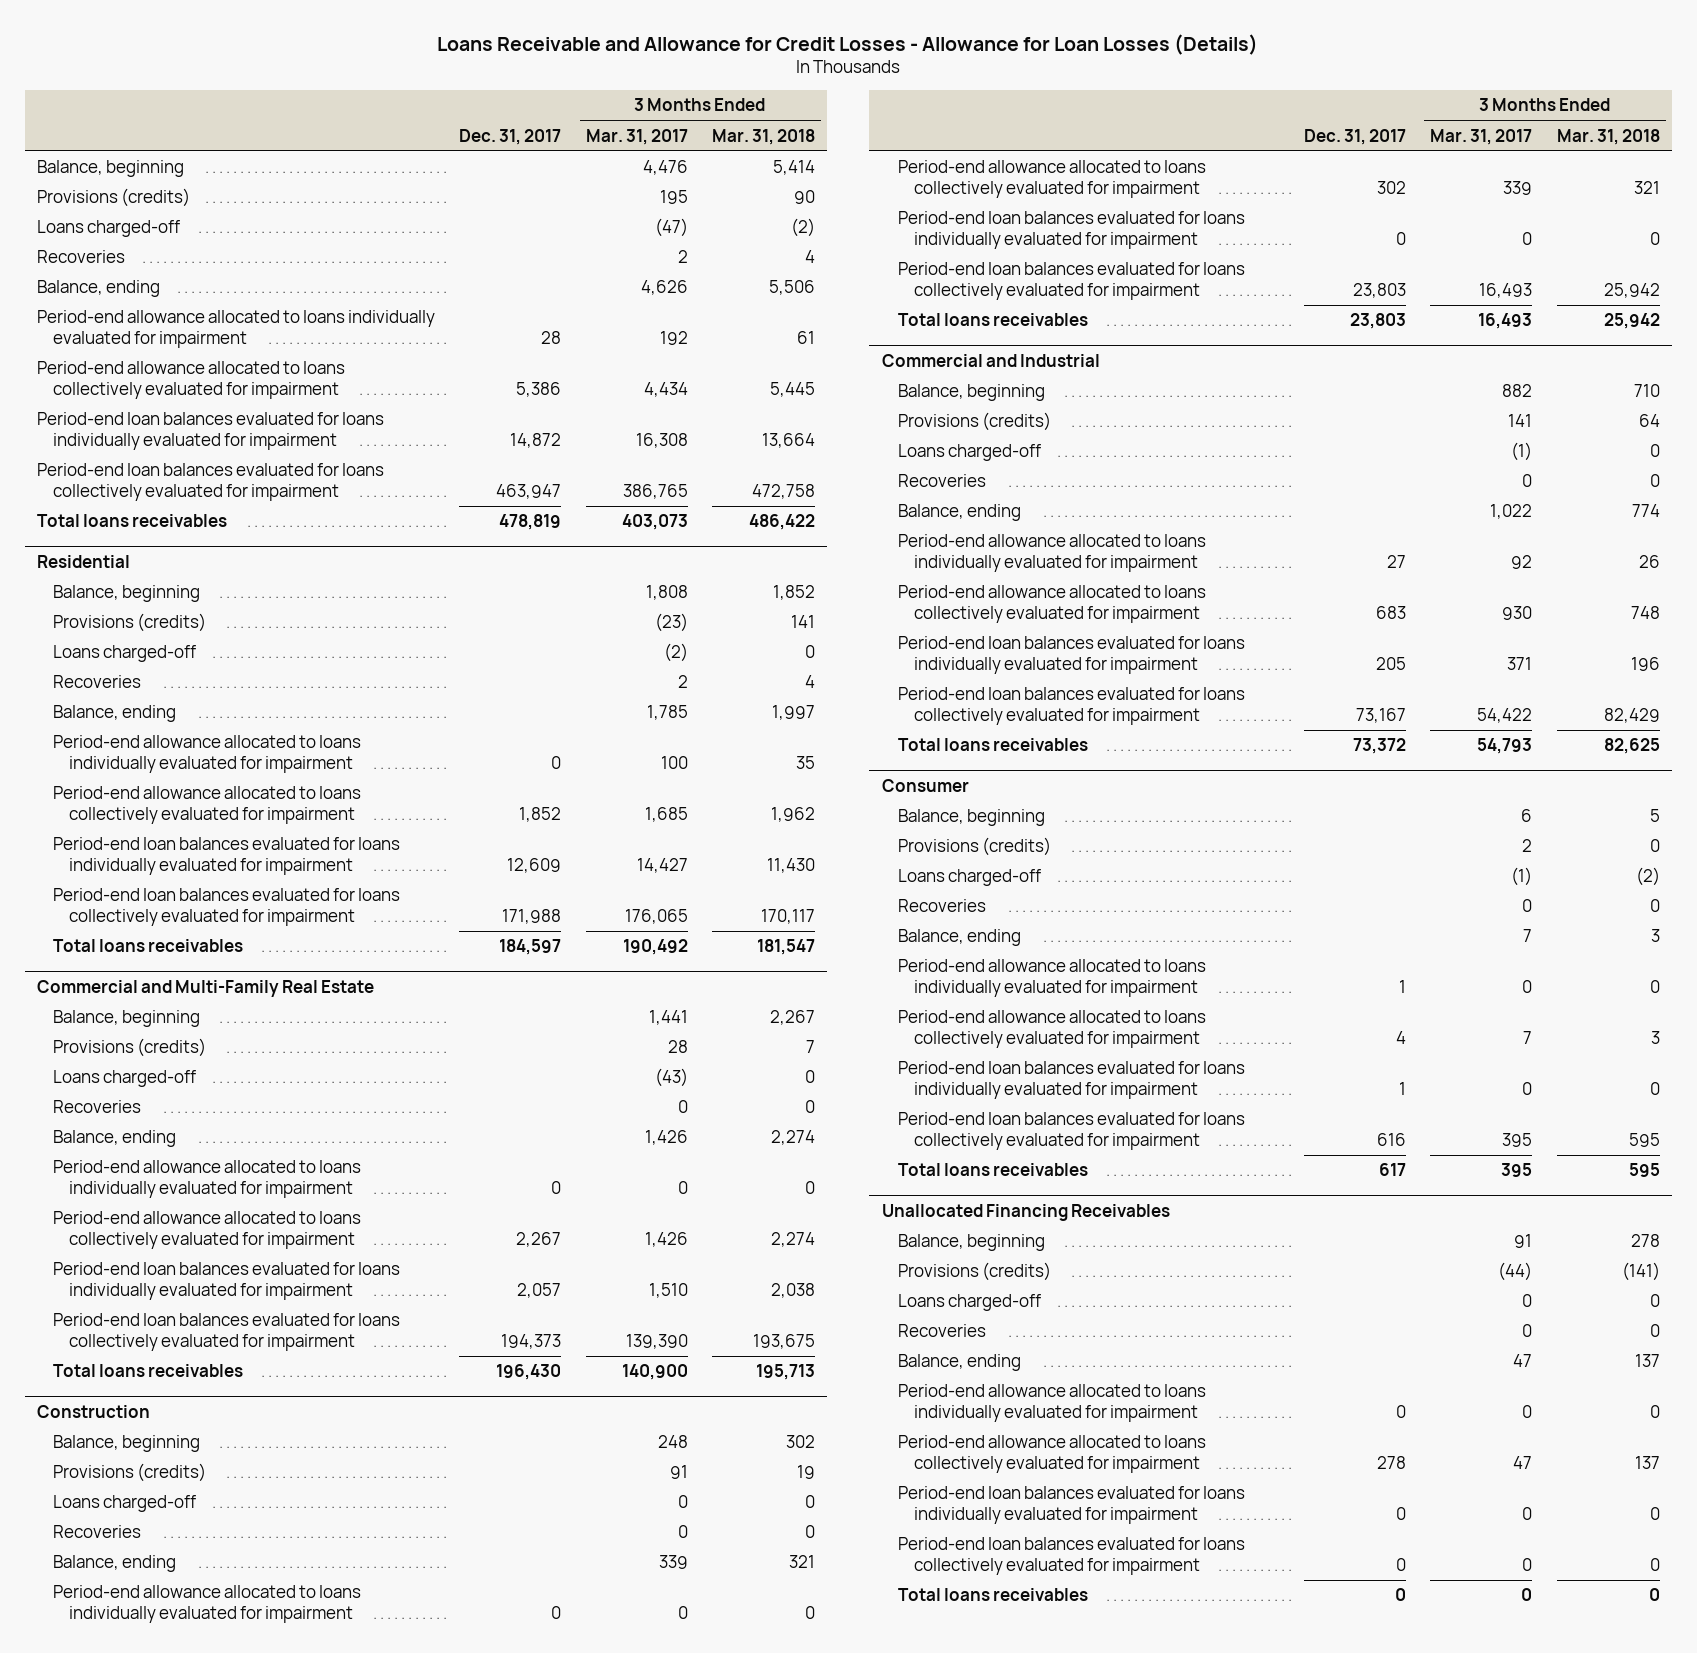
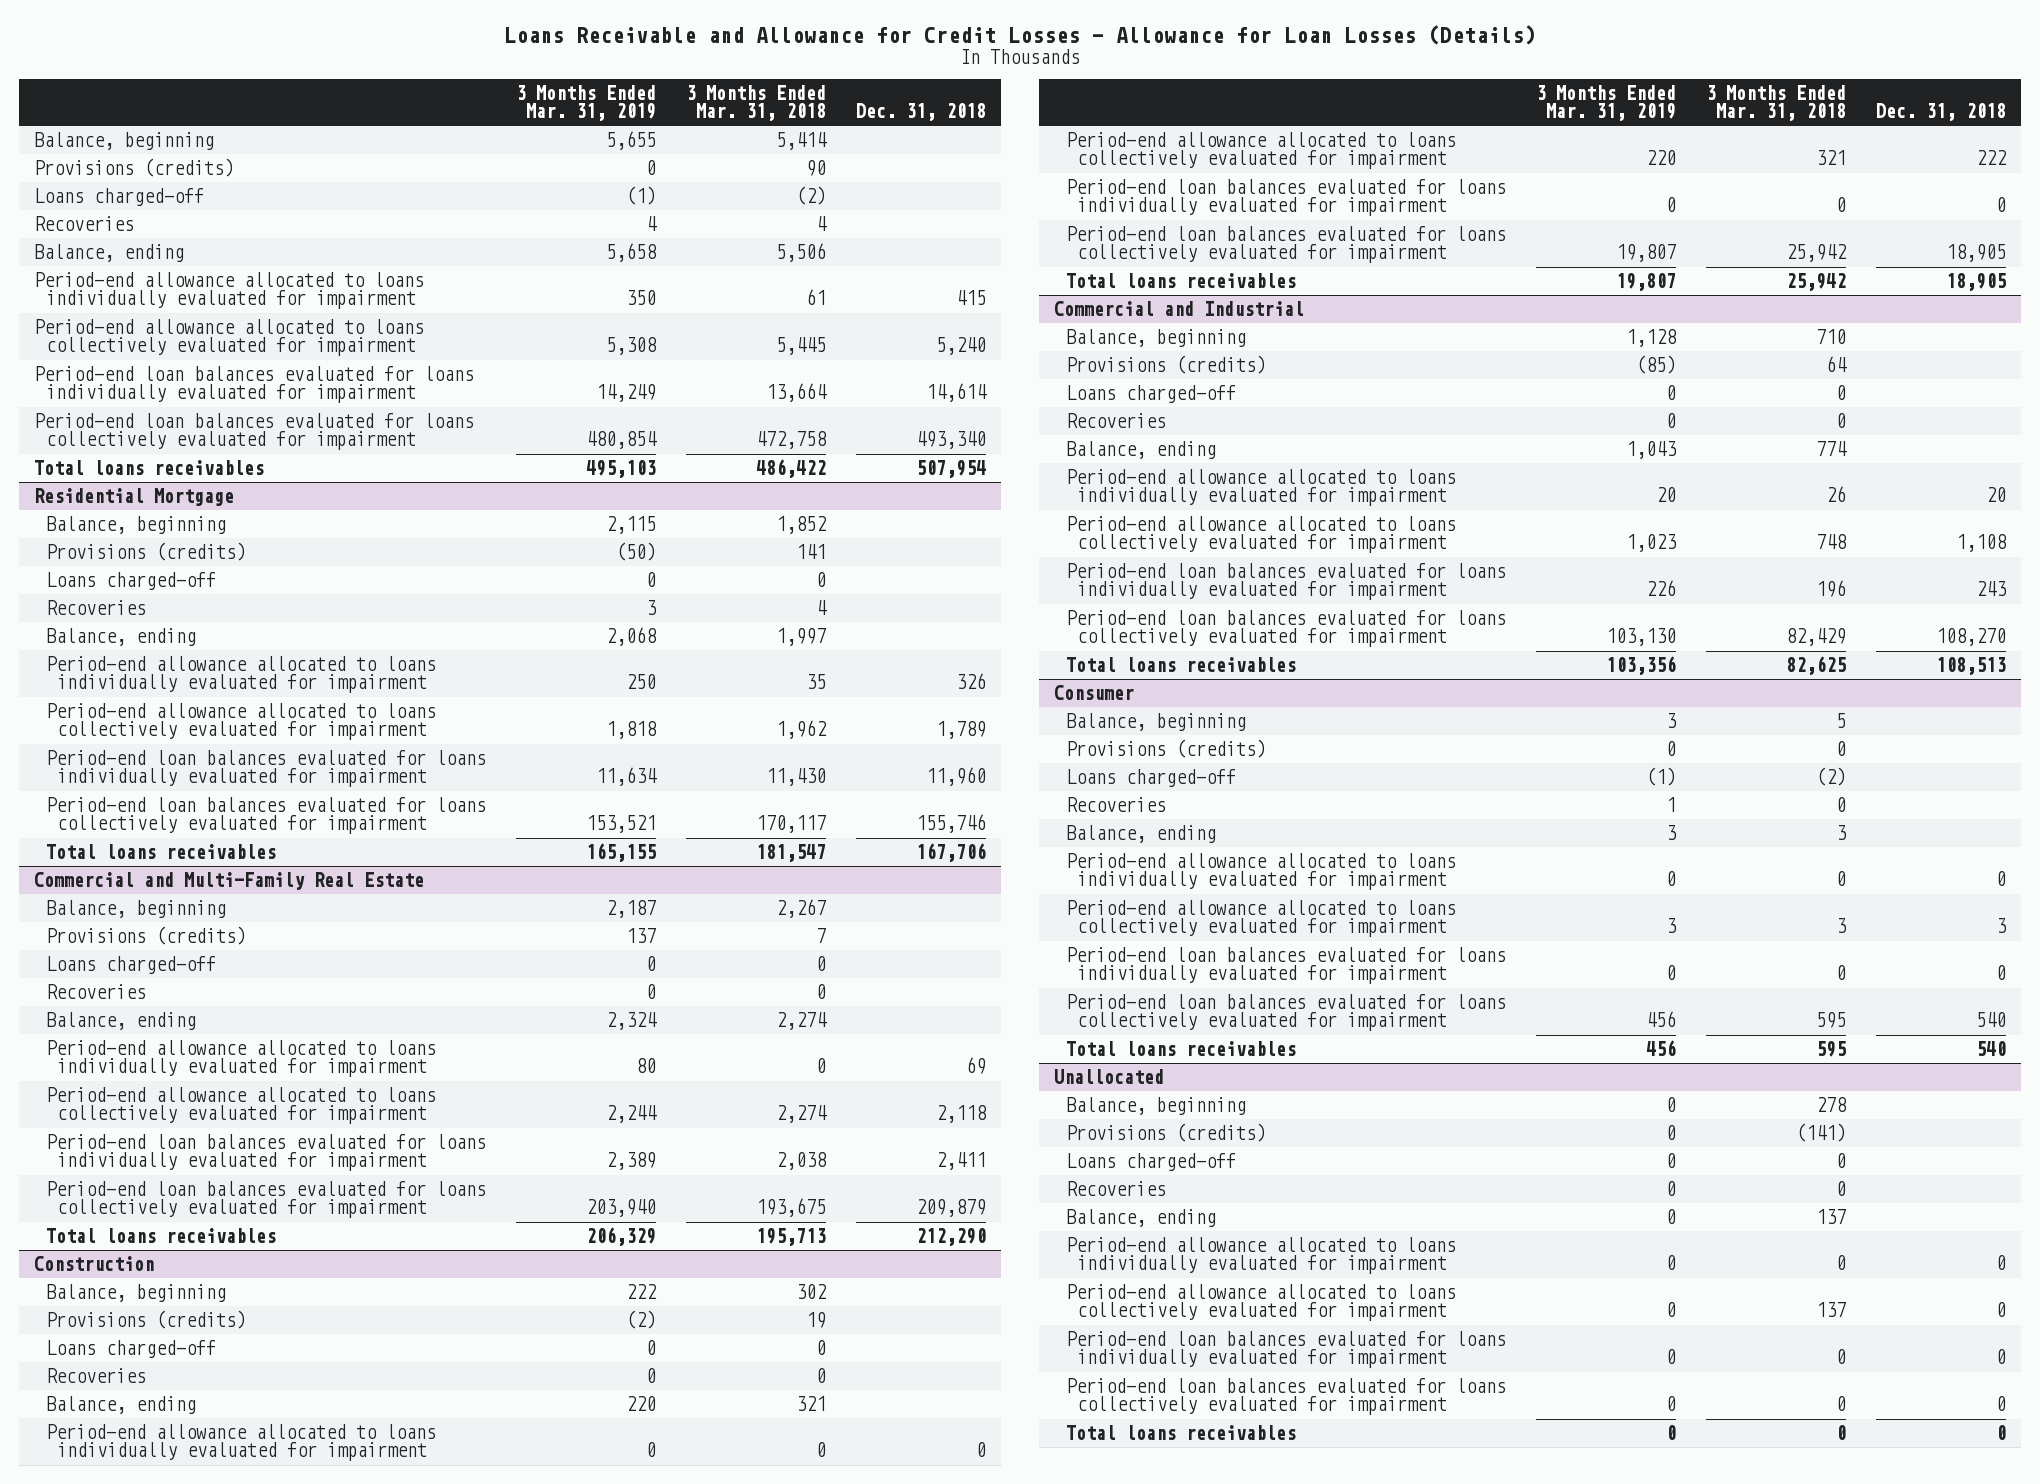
[459,128,562,145] Dec. 31, 2017 -> none
[585,128,688,145] Mar. 31, 2017 -> none
none -> [515,85,656,122] 3 Months Ended Mar. 31, 2019
none -> [855,103,986,122] Dec. 31, 2018
[36,554,130,568] Residential -> [34,488,235,507] Residential Mortgage
[881,1203,1170,1221] Unallocated Financing Receivables -> [1054,1069,1165,1085] Unallocated

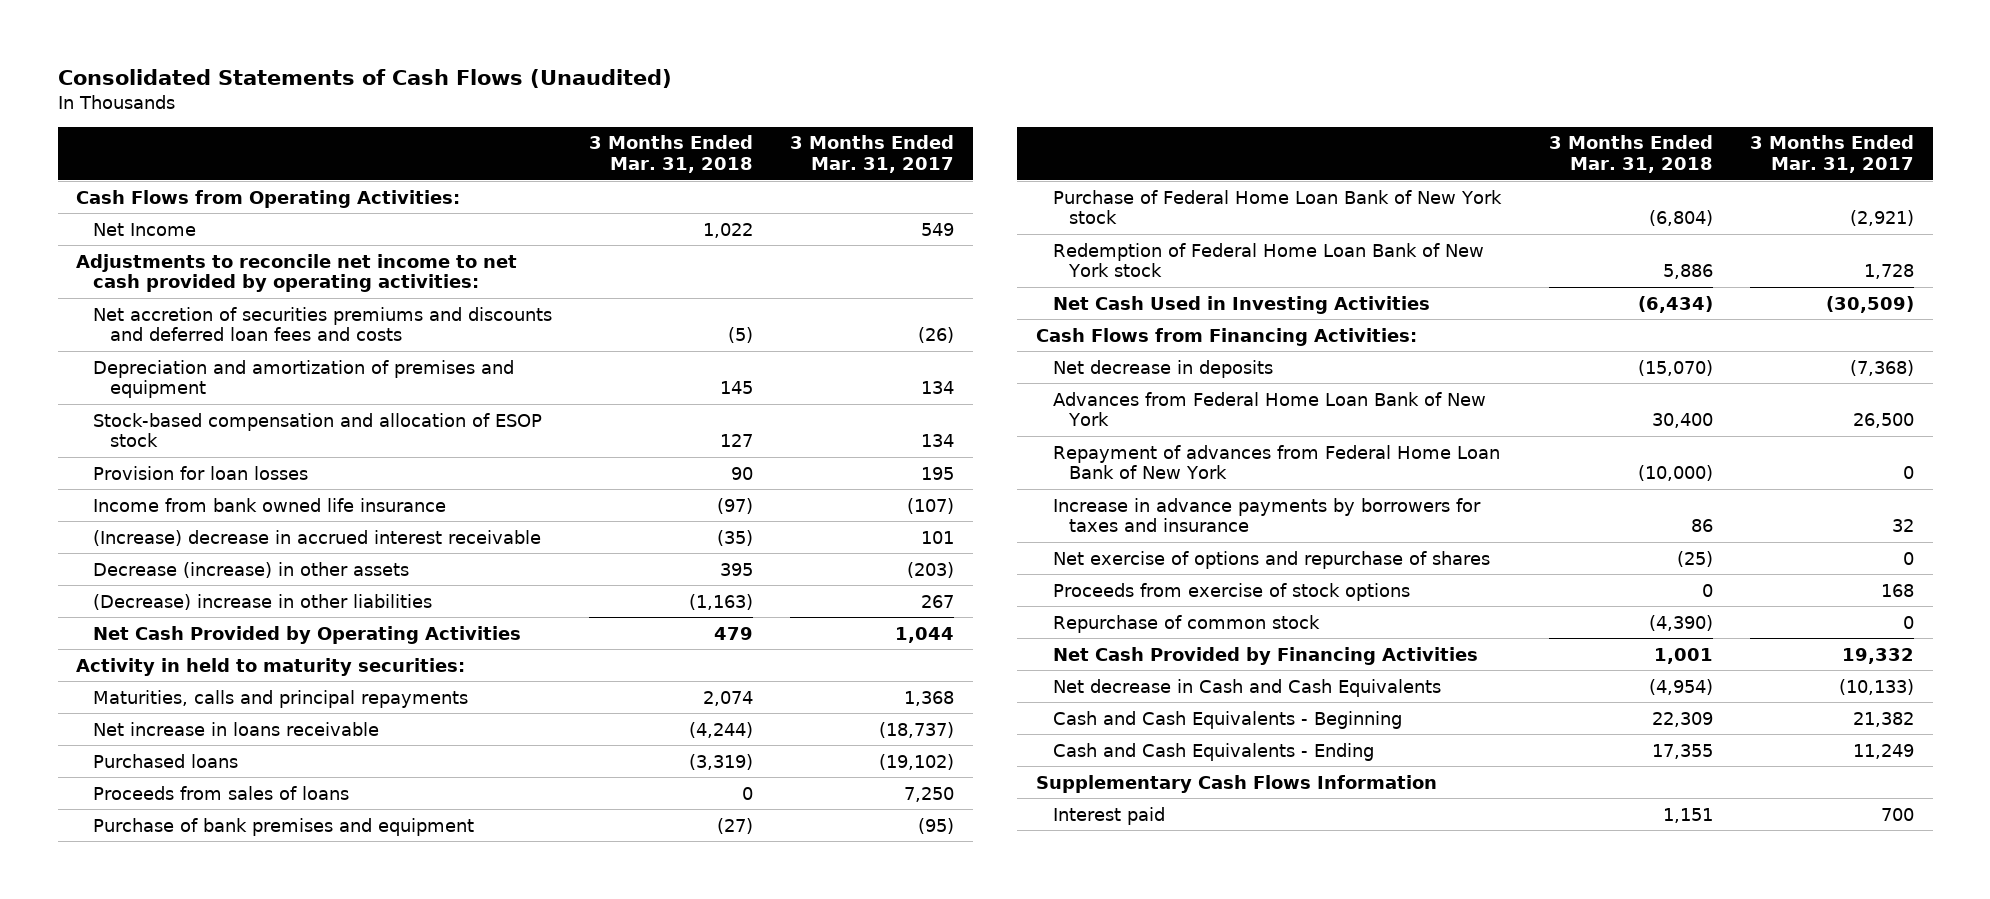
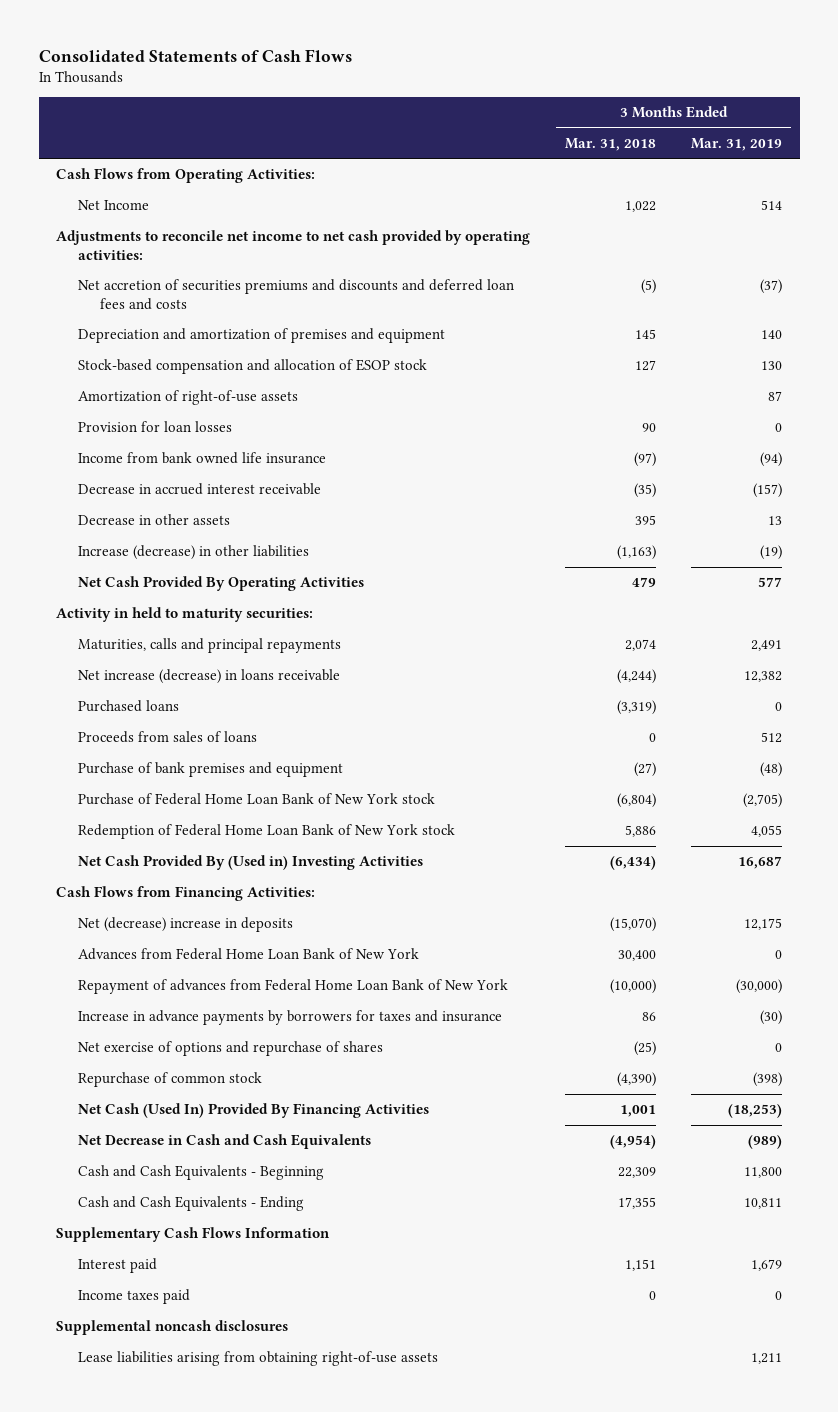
[57,69,672,89] Consolidated Statements of Cash Flows (Unaudited) -> [38,49,352,63] Consolidated Statements of Cash Flows
[790,135,955,174] 3 Months Ended Mar. 31, 2017 -> none
none -> [691,137,783,151] Mar. 31, 2019
none -> [78,390,299,406] Amortization of right-of-use assets
[93,529,542,546] (Increase) decrease in accrued interest receivable -> [78,483,322,496] Decrease in accrued interest receivable
[93,561,410,578] Decrease (increase) in other assets -> [78,514,231,526] Decrease in other assets
[93,593,433,610] (Decrease) increase in other liabilities -> [78,545,310,561] Increase (decrease) in other liabilities
[93,625,522,644] Net Cash Provided by Operating Activities -> [78,576,365,592] Net Cash Provided By Operating Activities
[93,721,380,736] Net increase in loans receivable -> [78,669,341,685] Net increase (decrease) in loans receivable
[1052,295,1430,314] Net Cash Used in Investing Activities -> [78,855,424,871] Net Cash Provided By (Used in) Investing Activities
[1052,359,1273,378] Net decrease in deposits -> [78,917,294,933] Net (decrease) increase in deposits
[1052,582,1410,601] Proceeds from exercise of stock options -> none
[1052,646,1478,665] Net Cash Provided by Financing Activities -> [78,1103,430,1119] Net Cash (Used In) Provided By Financing Activities
[1052,678,1441,697] Net decrease in Cash and Cash Equivalents -> [78,1134,372,1150] Net Decrease in Cash and Cash Equivalents
none -> [78,1289,191,1305] Income taxes paid
none -> [56,1320,289,1336] Supplemental noncash disclosures
none -> [78,1351,439,1367] Lease liabilities arising from obtaining right-of-use assets

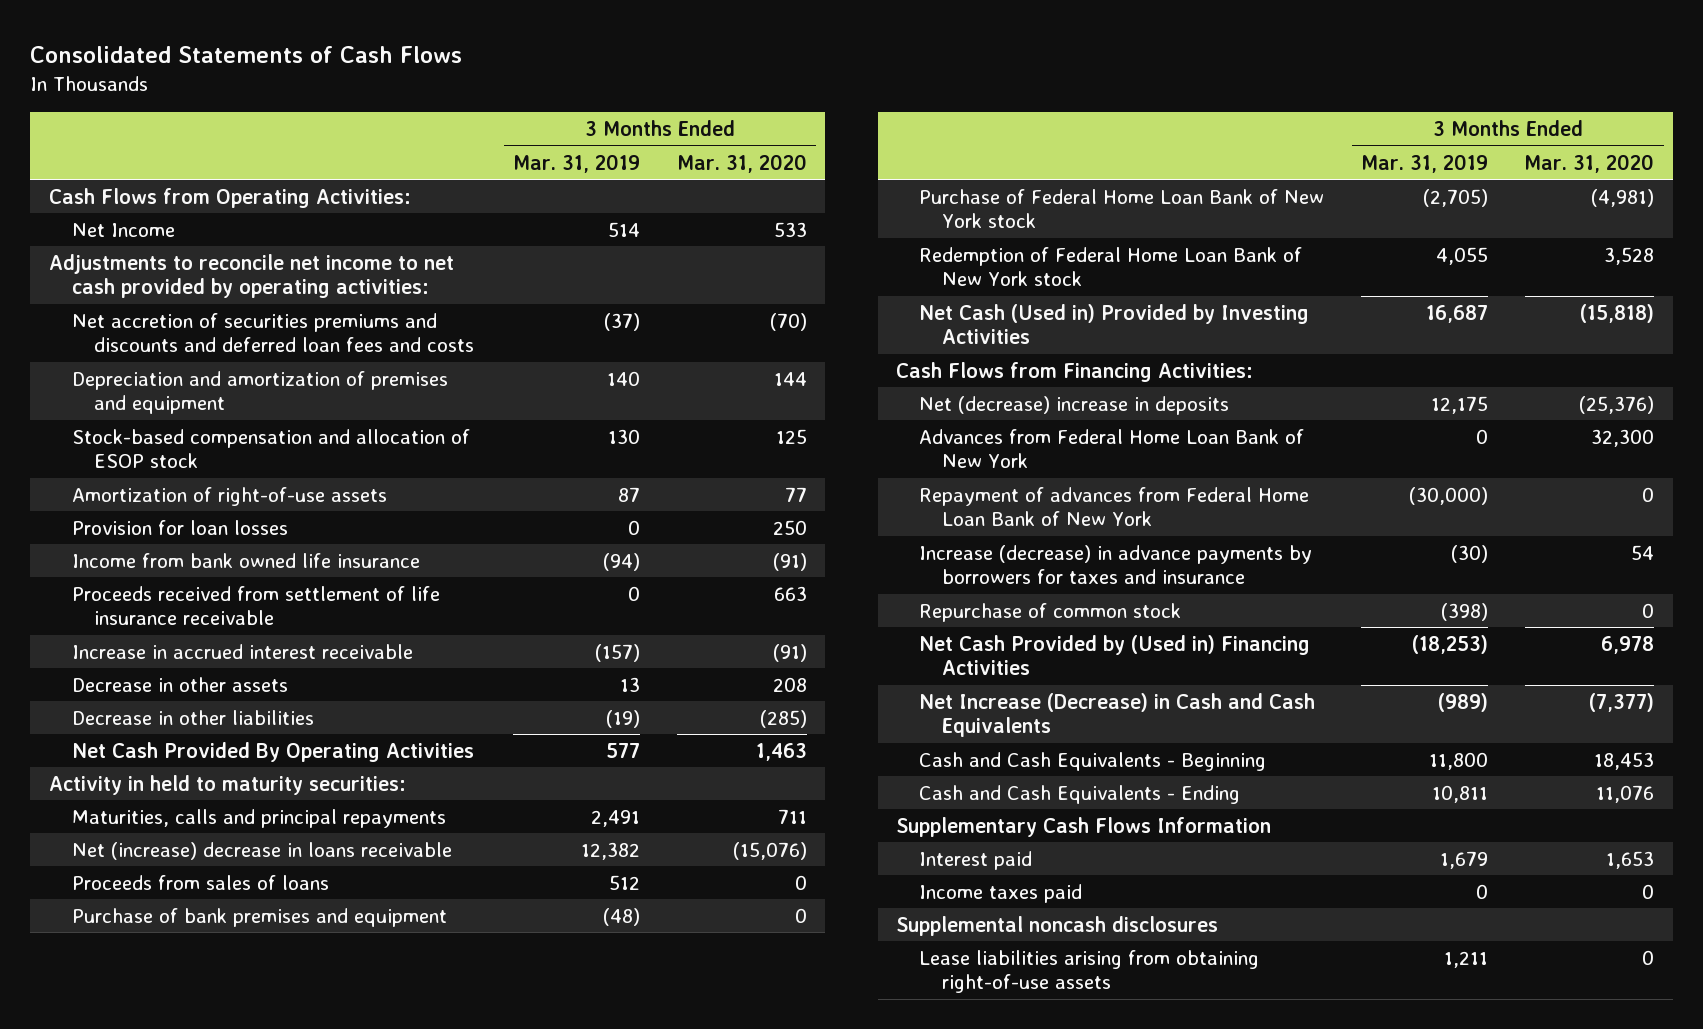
[565,137,657,151] Mar. 31, 2018 -> none
none -> [676,153,807,173] Mar. 31, 2020
none -> [71,585,440,626] Proceeds received from settlement of life insurance receivable
[78,483,322,496] Decrease in accrued interest receivable -> [71,643,413,659] Increase in accrued interest receivable
[78,545,310,561] Increase (decrease) in other liabilities -> [71,709,314,725] Decrease in other liabilities
[78,700,180,713] Purchased loans -> none
[78,669,341,685] Net increase (decrease) in loans receivable -> [71,841,452,860] Net (increase) decrease in loans receivable
[78,855,424,871] Net Cash Provided By (Used in) Investing Activities -> [919,303,1310,345] Net Cash (Used in) Provided by Investing Activities
[78,1041,384,1057] Net exercise of options and repurchase of shares -> none
[78,1010,503,1026] Increase in advance payments by borrowers for taxes and insurance -> [919,544,1313,585] Increase (decrease) in advance payments by borrowers for taxes and insurance
[78,1103,430,1119] Net Cash (Used In) Provided By Financing Activities -> [919,634,1311,676] Net Cash Provided by (Used in) Financing Activities
[78,1134,372,1150] Net Decrease in Cash and Cash Equivalents -> [919,692,1316,738] Net Increase (Decrease) in Cash and Cash Equivalents

